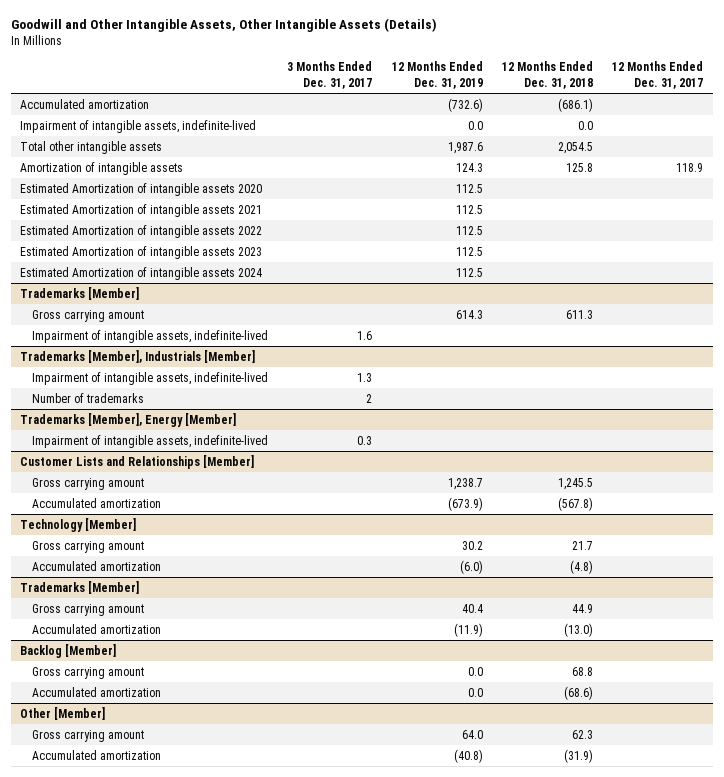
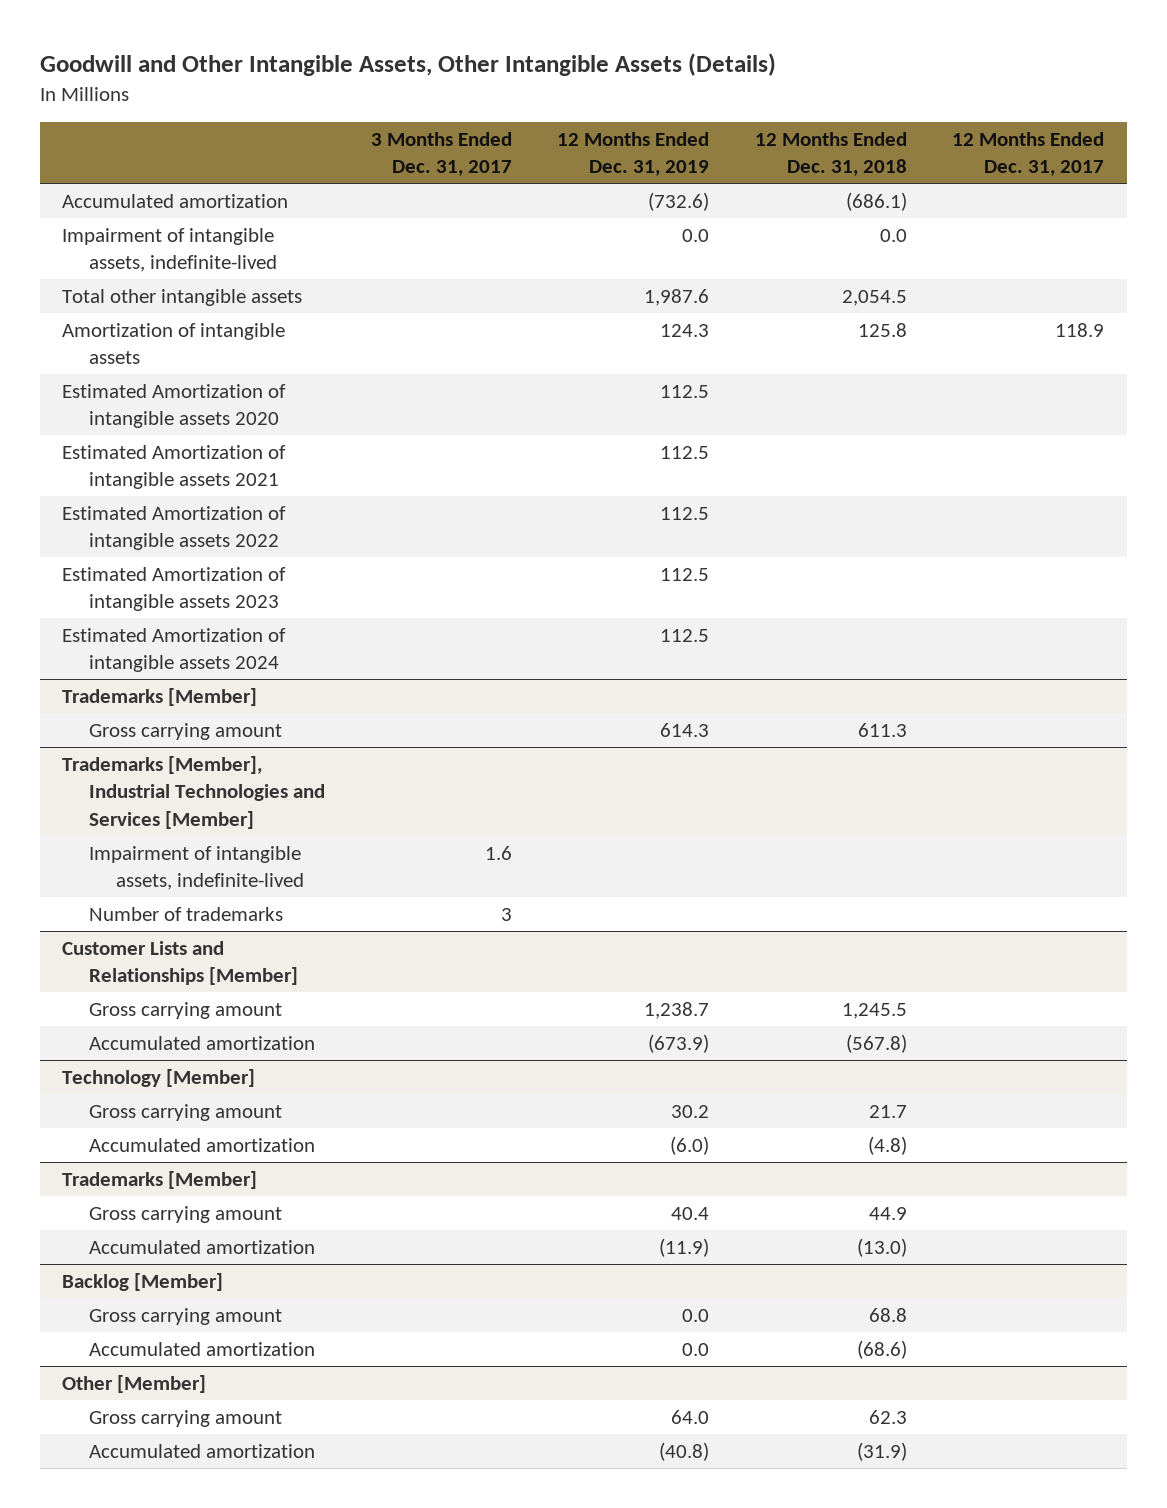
none -> [62,755,326,829] Trademarks [Member], Industrial Technologies and Services [Member]
[20,349,256,363] Trademarks [Member], Industrials [Member] -> none
[31,371,268,385] Impairment of intangible assets, indefinite-lived -> none
[20,412,237,427] Trademarks [Member], Energy [Member] -> none
[31,434,268,448] Impairment of intangible assets, indefinite-lived -> none
[366,393,373,403] 2 -> [500,907,512,921] 3

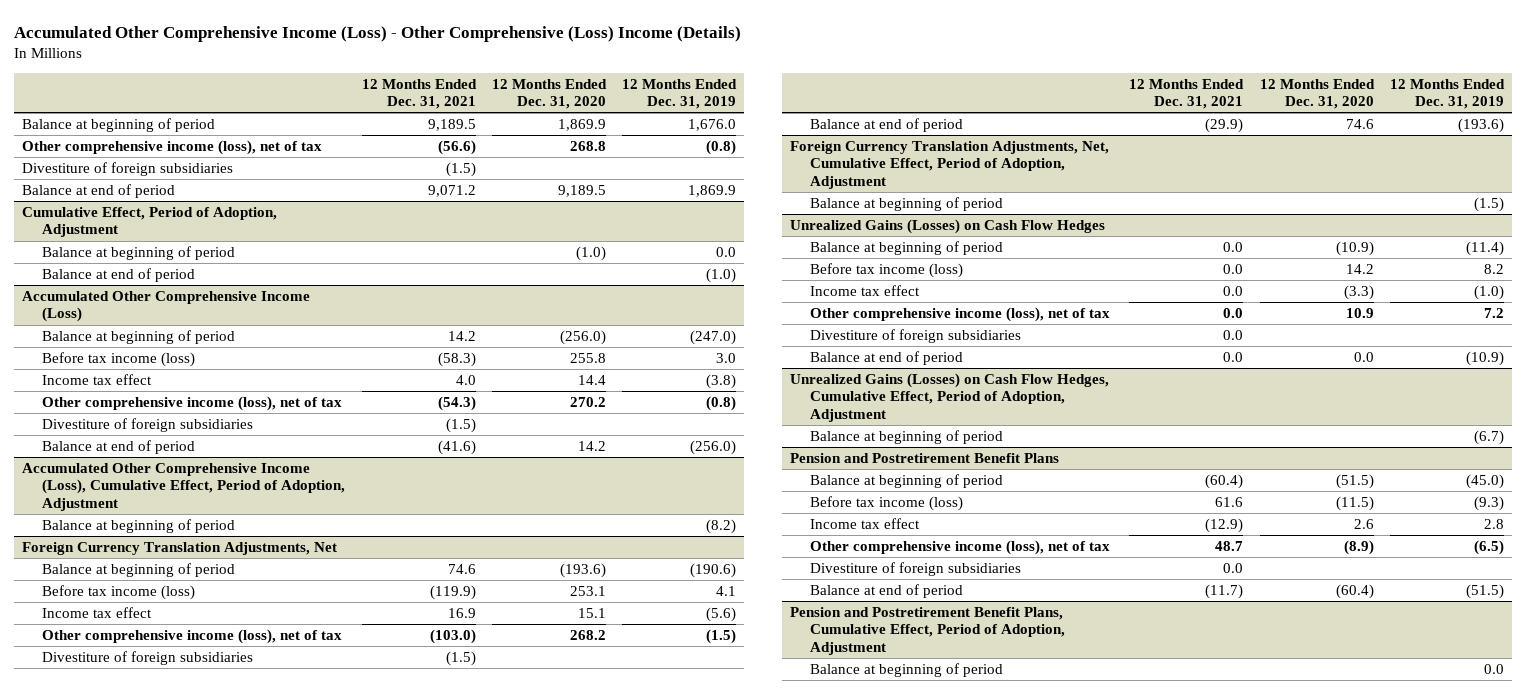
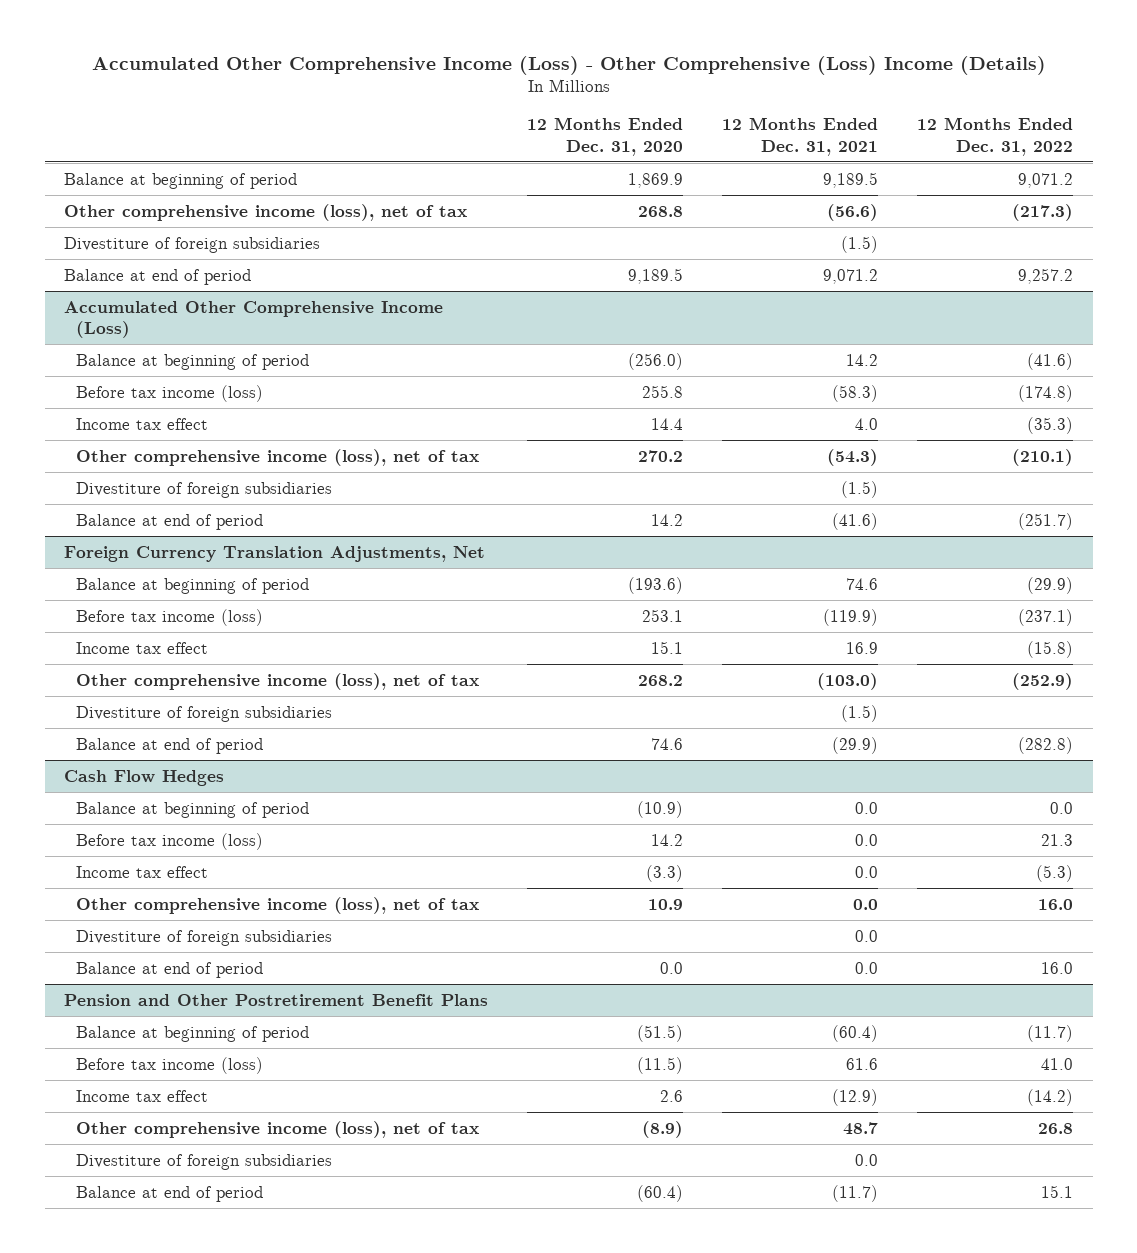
[622,78,738,110] 12 Months Ended Dec. 31, 2019 -> none
none -> [917,117,1074,156] 12 Months Ended Dec. 31, 2022
[22,206,278,238] Cumulative Effect, Period of Adoption, Adjustment -> none
[42,245,236,260] Balance at beginning of period -> none
[42,267,196,282] Balance at end of period -> none
[22,462,346,511] Accumulated Other Comprehensive Income (Loss), Cumulative Effect, Period of Adoption, Adjustment -> none
[42,518,236,533] Balance at beginning of period -> none
[790,140,1110,189] Foreign Currency Translation Adjustments, Net, Cumulative Effect, Period of Adoption, Adjustment -> none
[810,196,1004,211] Balance at beginning of period -> none
[790,218,1106,234] Unrealized Gains (Losses) on Cash Flow Hedges -> [64,769,225,786] Cash Flow Hedges
[790,372,1110,422] Unrealized Gains (Losses) on Cash Flow Hedges, Cumulative Effect, Period of Adoption, Adjustment -> none
[810,429,1004,444] Balance at beginning of period -> none
[790,452,1060,463] Pension and Postretirement Benefit Plans -> [64,993,489,1006] Pension and Other Postretirement Benefit Plans
[790,606,1066,655] Pension and Postretirement Benefit Plans, Cumulative Effect, Period of Adoption, Adjustment -> none
[810,662,1004,677] Balance at beginning of period -> none

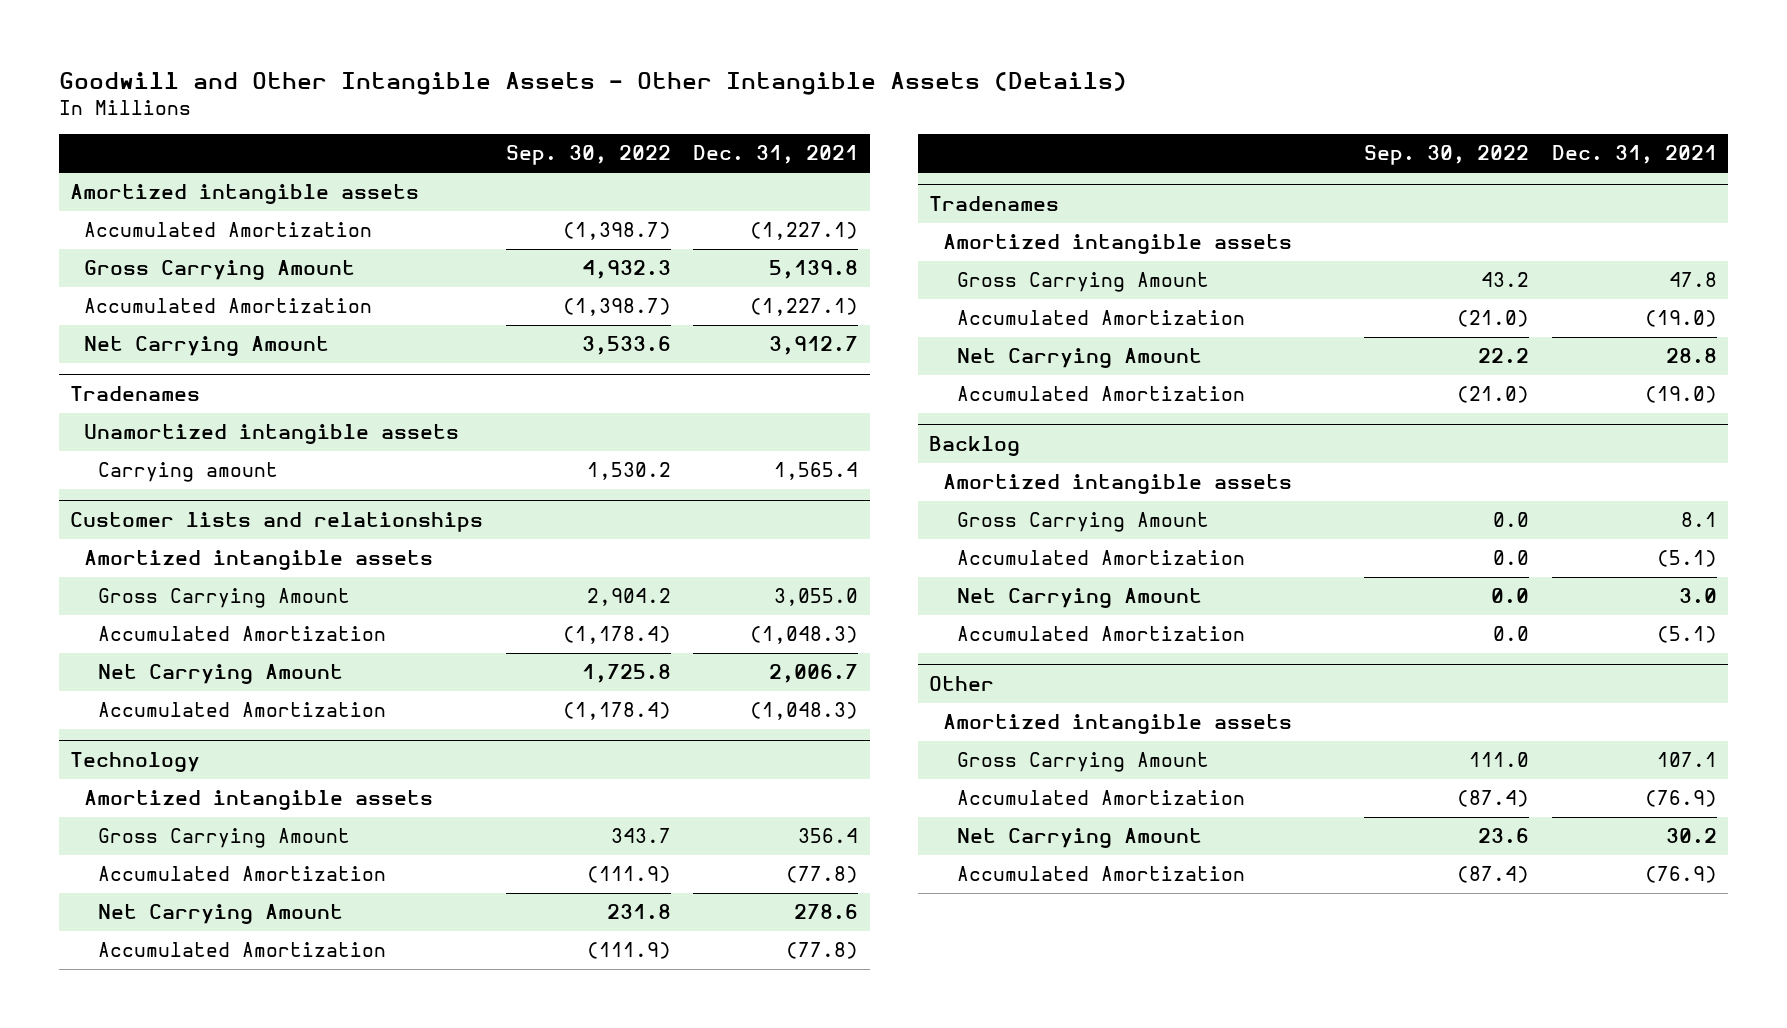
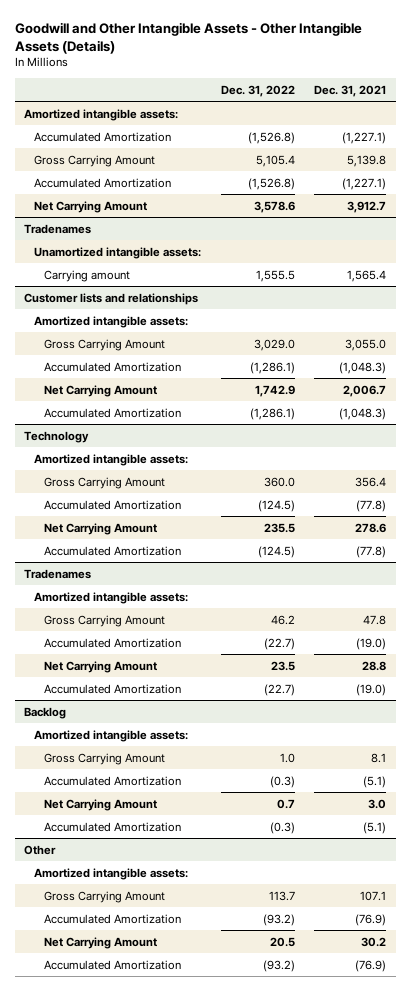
[505,145,671,166] Sep. 30, 2022 -> none
none -> [220,84,295,97] Dec. 31, 2022
[70,184,420,205] Amortized intangible assets -> [24,108,179,121] Amortized intangible assets:
[84,424,460,445] Unamortized intangible assets -> [34,246,202,259] Unamortized intangible assets:
[84,550,434,571] Amortized intangible assets -> [34,315,189,328] Amortized intangible assets:
[84,790,434,811] Amortized intangible assets -> [34,453,189,466] Amortized intangible assets:
[942,234,1292,255] Amortized intangible assets -> [34,591,189,604] Amortized intangible assets:
[942,474,1292,495] Amortized intangible assets -> [34,729,189,742] Amortized intangible assets:
[942,714,1292,735] Amortized intangible assets -> [34,867,189,880] Amortized intangible assets:

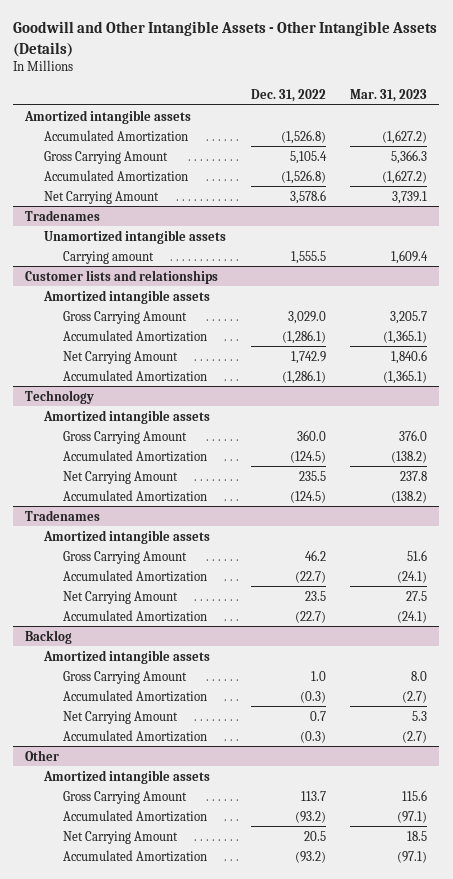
[314,84,387,97] Dec. 31, 2021 -> none
none -> [350,88,428,102] Mar. 31, 2023
[24,108,179,121] Amortized intangible assets: -> [24,109,192,124] Amortized intangible assets
[34,246,202,259] Unamortized intangible assets: -> [44,229,227,244] Unamortized intangible assets
[34,315,189,328] Amortized intangible assets: -> [43,289,211,304] Amortized intangible assets
[34,453,189,466] Amortized intangible assets: -> [43,409,211,424] Amortized intangible assets
[34,591,189,604] Amortized intangible assets: -> [43,529,211,544] Amortized intangible assets
[34,729,189,742] Amortized intangible assets: -> [43,649,211,664] Amortized intangible assets
[34,867,189,880] Amortized intangible assets: -> [43,769,211,784] Amortized intangible assets

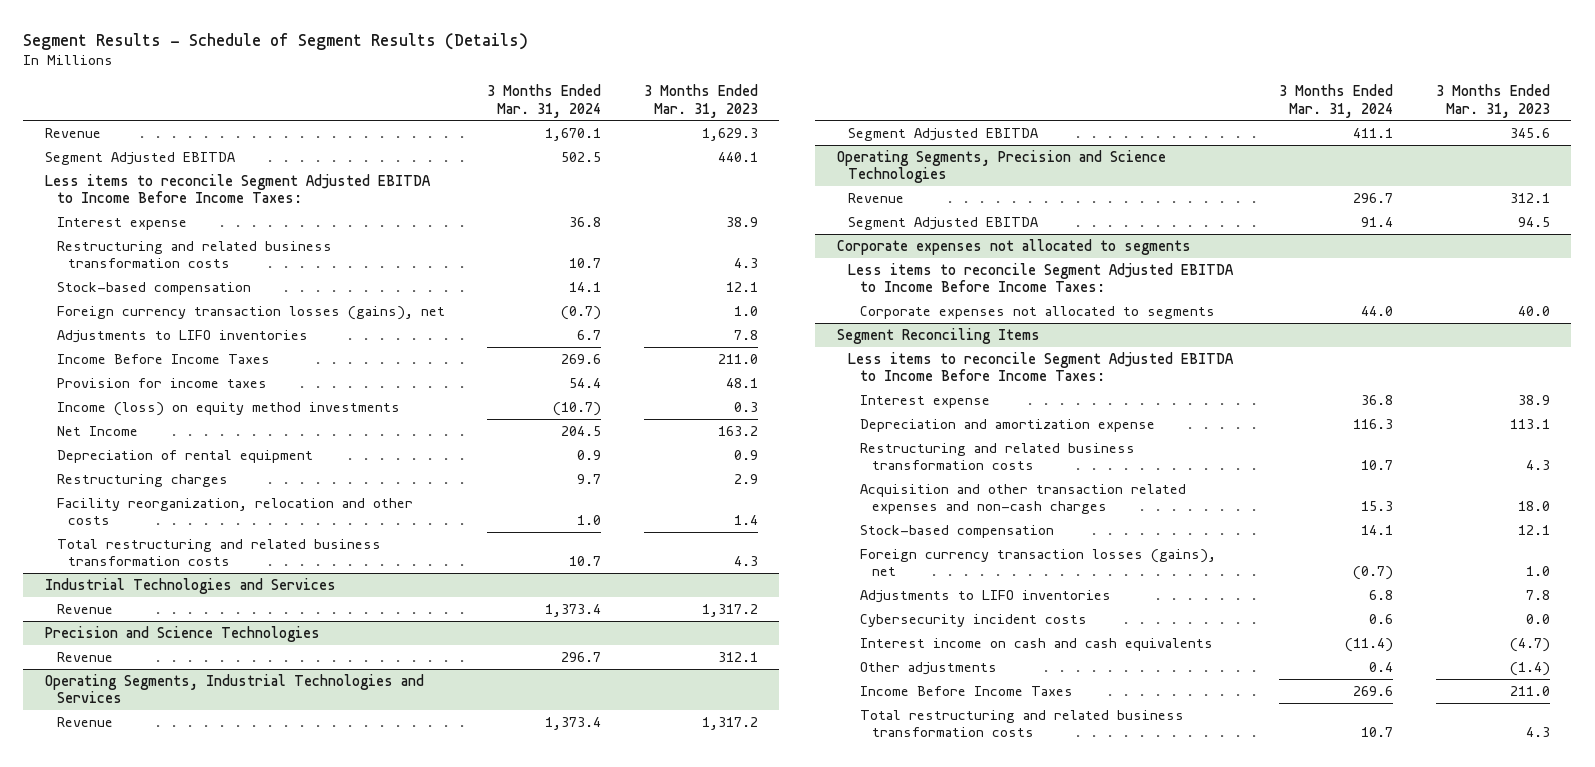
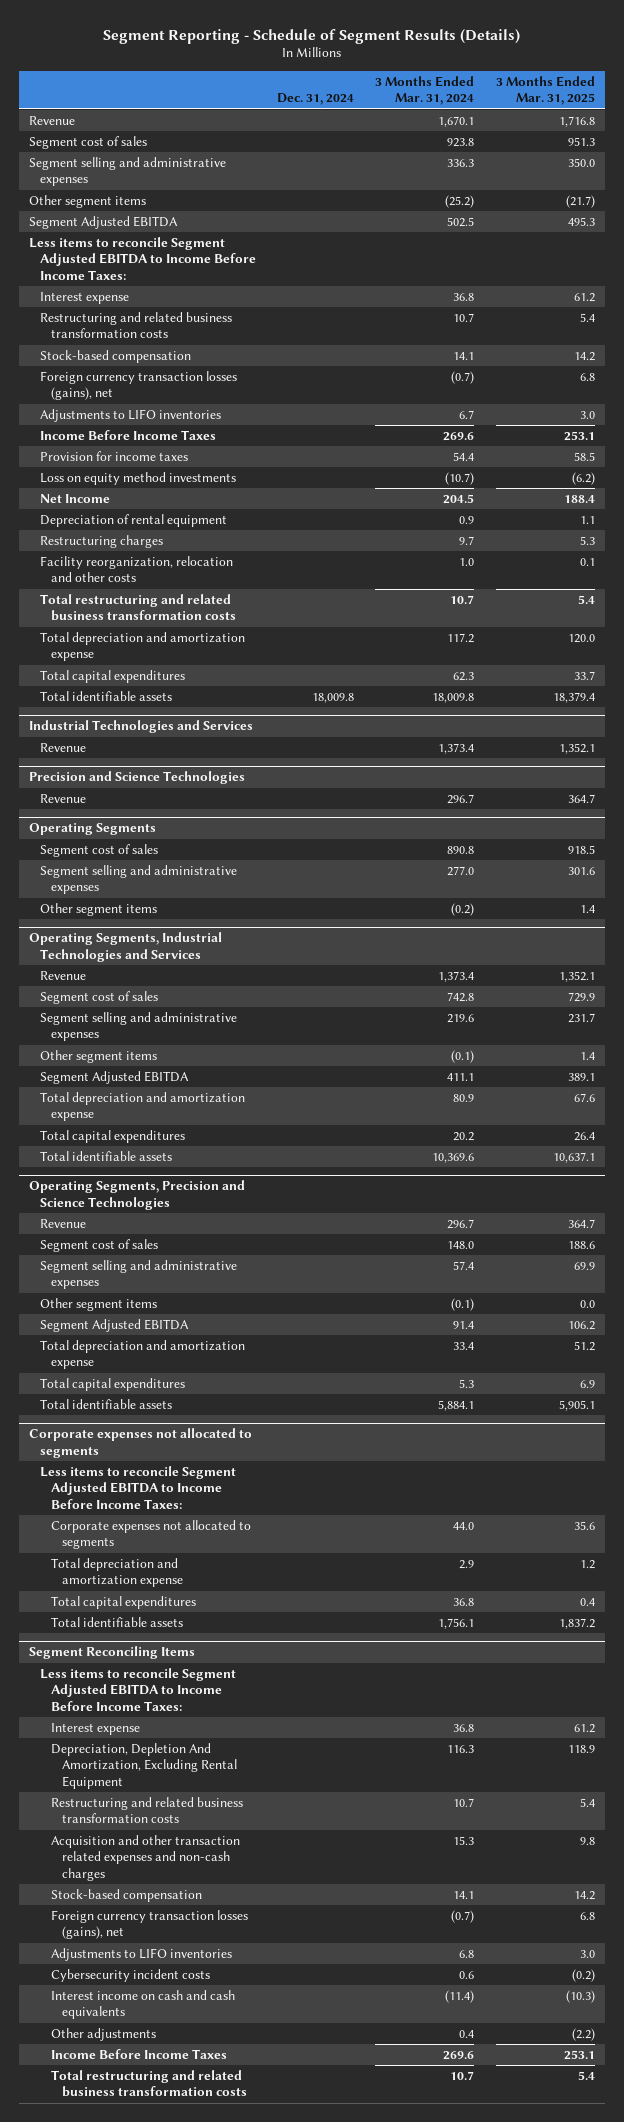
[23,32,529,50] Segment Results - Schedule of Segment Results (Details) -> [102,28,520,44] Segment Reporting - Schedule of Segment Results (Details)
[644,84,759,118] 3 Months Ended Mar. 31, 2023 -> none
none -> [277,93,355,106] Dec. 31, 2024
none -> [495,75,595,106] 3 Months Ended Mar. 31, 2025
none -> [29,136,148,150] Segment cost of sales
none -> [29,157,227,187] Segment selling and administrative expenses
none -> [29,195,147,209] Other segment items
[56,401,400,416] Income (loss) on equity method investments -> [40,472,237,486] Loss on equity method investments
none -> [40,632,246,662] Total depreciation and amortization expense
none -> [40,670,186,684] Total capital expenditures
none -> [40,691,173,702] Total identifiable assets
none -> [29,823,157,836] Operating Segments
none -> [40,844,159,858] Segment cost of sales
none -> [40,865,238,895] Segment selling and administrative expenses
none -> [40,903,158,917] Other segment items
none -> [40,991,159,1005] Segment cost of sales
none -> [40,1012,238,1042] Segment selling and administrative expenses
none -> [40,1050,158,1064] Other segment items
none -> [40,1092,246,1122] Total depreciation and amortization expense
none -> [40,1130,186,1144] Total capital expenditures
none -> [40,1151,173,1162] Total identifiable assets
none -> [40,1239,159,1253] Segment cost of sales
none -> [40,1260,238,1290] Segment selling and administrative expenses
none -> [40,1298,158,1312] Other segment items
none -> [40,1340,246,1370] Total depreciation and amortization expense
none -> [40,1378,186,1392] Total capital expenditures
none -> [40,1399,173,1410] Total identifiable assets
none -> [51,1558,184,1588] Total depreciation and amortization expense
none -> [51,1596,197,1610] Total capital expenditures
none -> [51,1617,184,1628] Total identifiable assets
[860,418,1156,432] Depreciation and amortization expense -> [51,1743,238,1789] Depreciation, Depletion And Amortization, Excluding Rental Equipment

